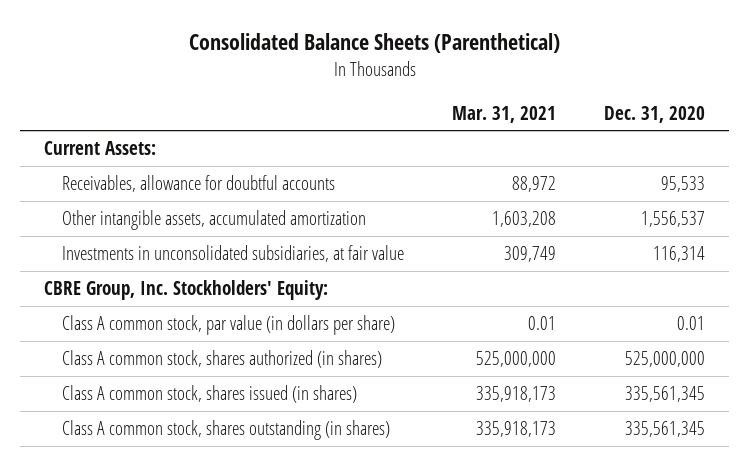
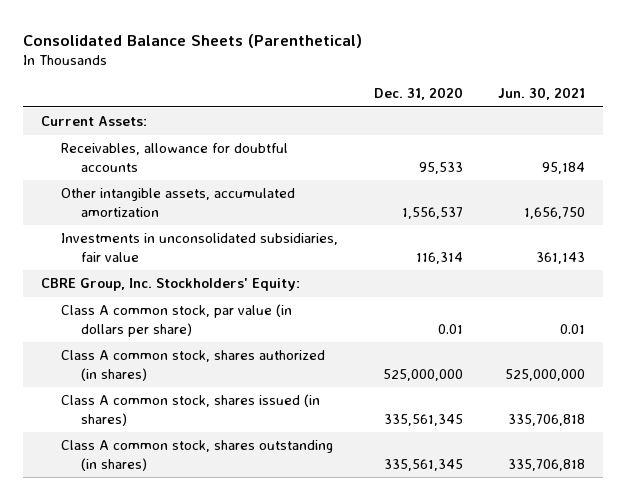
[452,105,557,123] Mar. 31, 2021 -> none
none -> [498,86,586,100] Jun. 30, 2021
[62,245,405,263] Investments in unconsolidated subsidiaries, at fair value -> [61,233,339,262] Investments in unconsolidated subsidiaries, fair value

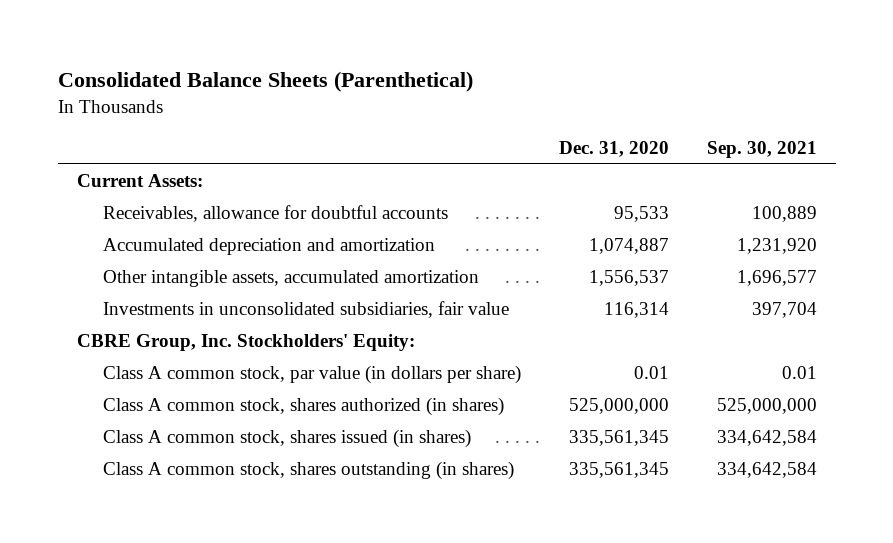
[498,86,586,100] Jun. 30, 2021 -> none
none -> [706,141,817,159] Sep. 30, 2021
none -> [102,238,435,256] Accumulated depreciation and amortization

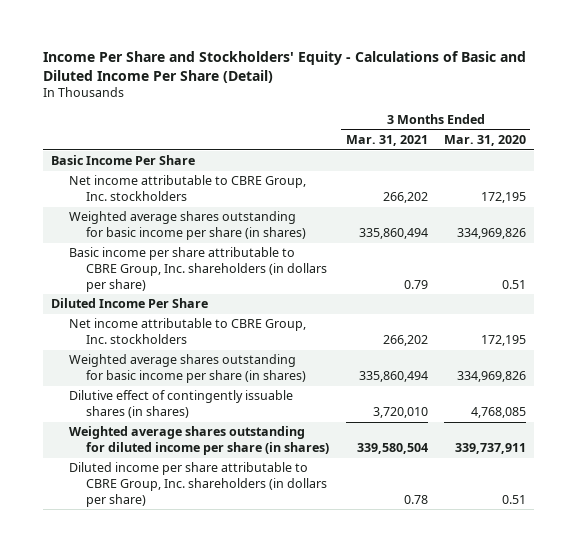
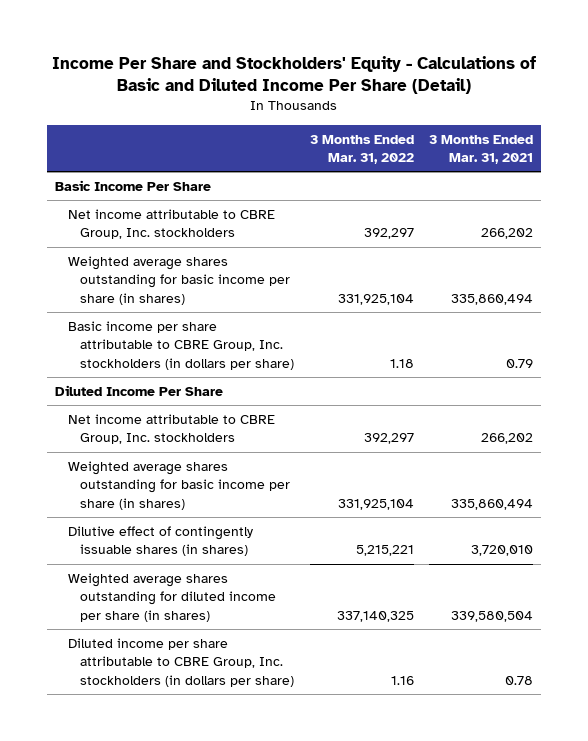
[443,135,526,147] Mar. 31, 2020 -> none
none -> [309,134,414,164] 3 Months Ended Mar. 31, 2022
[68,247,328,292] Basic income per share attributable to CBRE Group, Inc. shareholders (in dollars per share) -> [67,320,295,370] Basic income per share attributable to CBRE Group, Inc. stockholders (in dollars per share)
[68,462,328,507] Diluted income per share attributable to CBRE Group, Inc. shareholders (in dollars per share) -> [67,637,295,687] Diluted income per share attributable to CBRE Group, Inc. stockholders (in dollars per share)

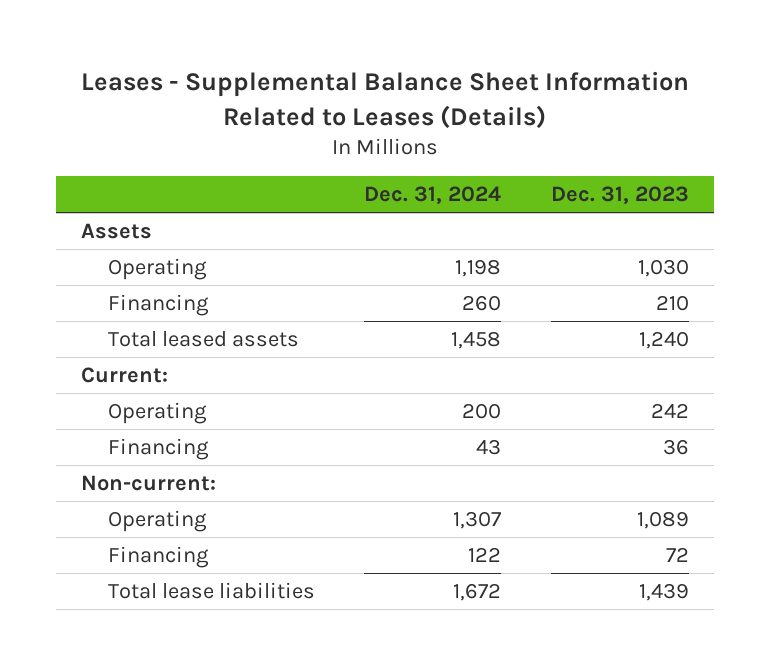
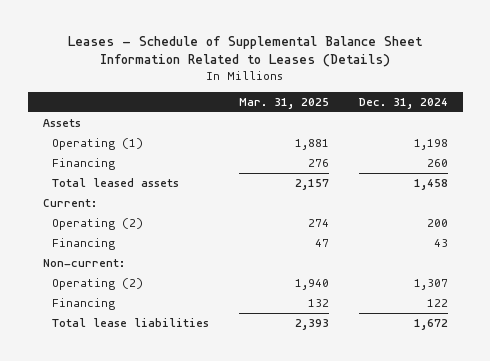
[80,71,689,129] Leases - Supplemental Balance Sheet Information Related to Leases (Details) -> [68,35,424,68] Leases - Schedule of Supplemental Balance Sheet Information Related to Leases (Details)
[550,186,689,205] Dec. 31, 2023 -> none
none -> [238,97,329,109] Mar. 31, 2025
[107,257,207,280] Operating -> [52,138,144,151] Operating (1)
[107,401,207,424] Operating -> [52,218,144,231] Operating (2)
[107,509,207,532] Operating -> [52,278,144,291] Operating (2)

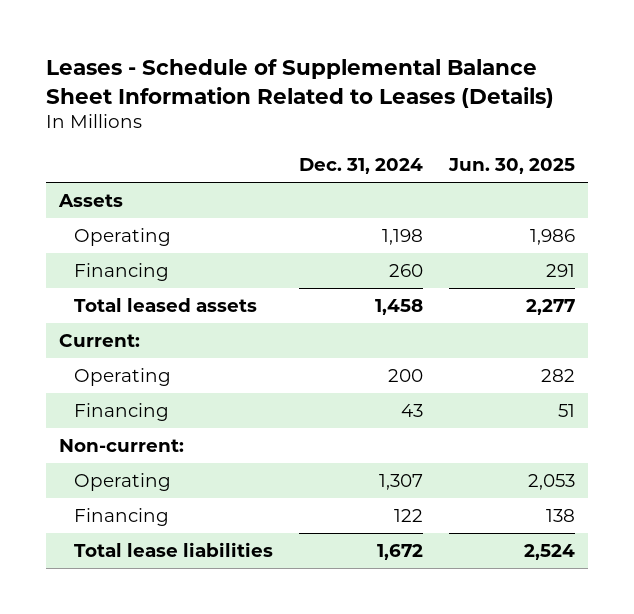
[238,97,329,109] Mar. 31, 2025 -> none
none -> [447,157,575,174] Jun. 30, 2025
[52,138,144,151] Operating (1) -> [74,228,172,247] Operating
[52,218,144,231] Operating (2) -> [74,368,172,387] Operating
[52,278,144,291] Operating (2) -> [74,473,172,492] Operating

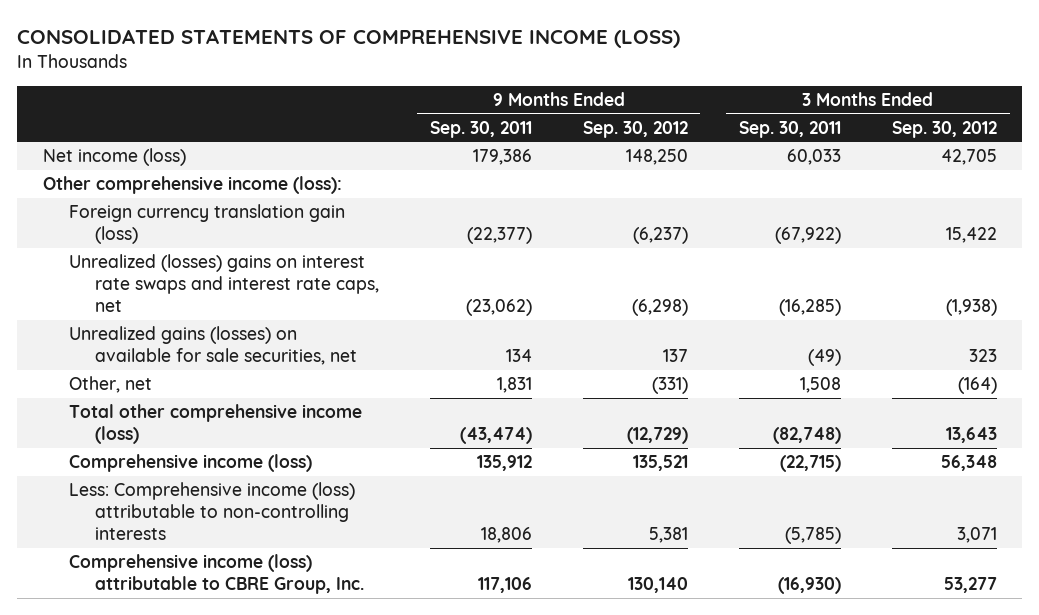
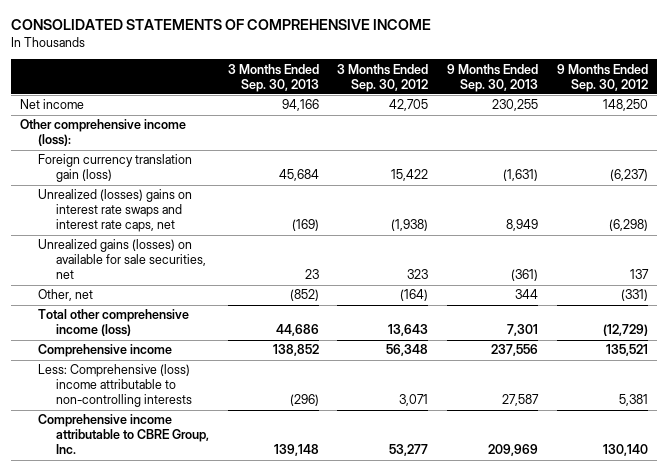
[17,29,681,49] CONSOLIDATED STATEMENTS OF COMPREHENSIVE INCOME (LOSS) -> [10,18,431,30] CONSOLIDATED STATEMENTS OF COMPREHENSIVE INCOME
[429,120,532,138] Sep. 30, 2011 -> none
[738,120,841,138] Sep. 30, 2011 -> none
none -> [227,63,319,92] 3 Months Ended Sep. 30, 2013
none -> [446,63,538,92] 9 Months Ended Sep. 30, 2013
[42,148,186,167] Net income (loss) -> [19,99,84,110] Net income
[68,454,312,473] Comprehensive income (loss) -> [37,344,172,358] Comprehensive income
[68,482,355,541] Less: Comprehensive income (loss) attributable to non-controlling interests -> [37,364,192,408] Less: Comprehensive (loss) income attributable to non-controlling interests
[68,554,364,595] Comprehensive income (loss) attributable to CBRE Group, Inc. -> [37,414,209,455] Comprehensive income attributable to CBRE Group, Inc.

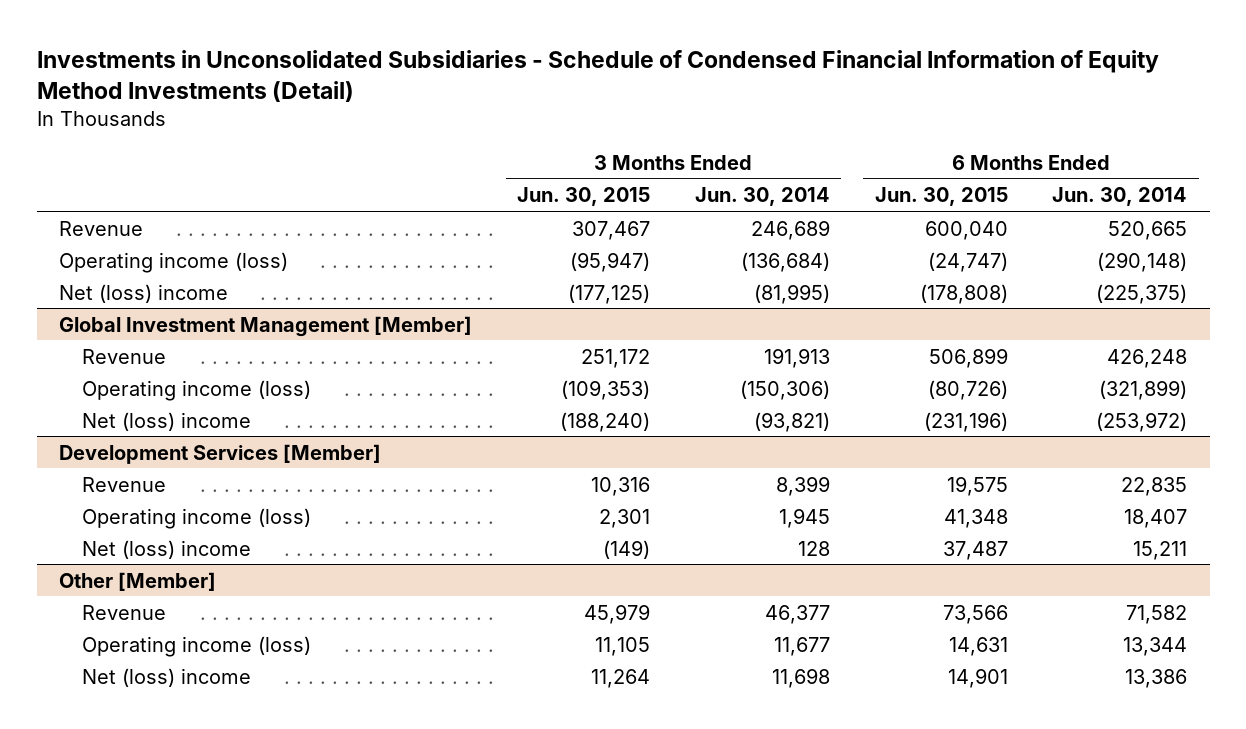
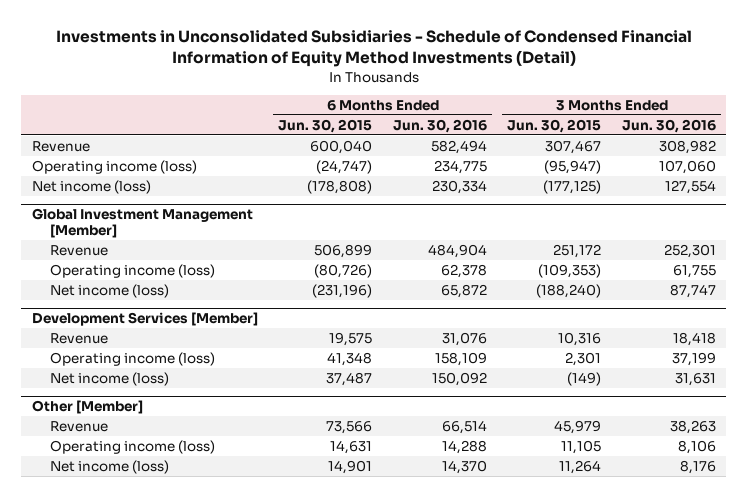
[694,187,830,207] Jun. 30, 2014 -> none
[1052,187,1188,207] Jun. 30, 2014 -> none
none -> [392,118,487,133] Jun. 30, 2016
none -> [622,118,717,133] Jun. 30, 2016
[58,283,228,303] Net (loss) income -> [31,179,151,194] Net income (loss)
[81,411,251,431] Net (loss) income -> [49,283,169,298] Net income (loss)
[81,539,251,559] Net (loss) income -> [49,371,169,386] Net income (loss)
[81,667,251,687] Net (loss) income -> [49,459,169,474] Net income (loss)

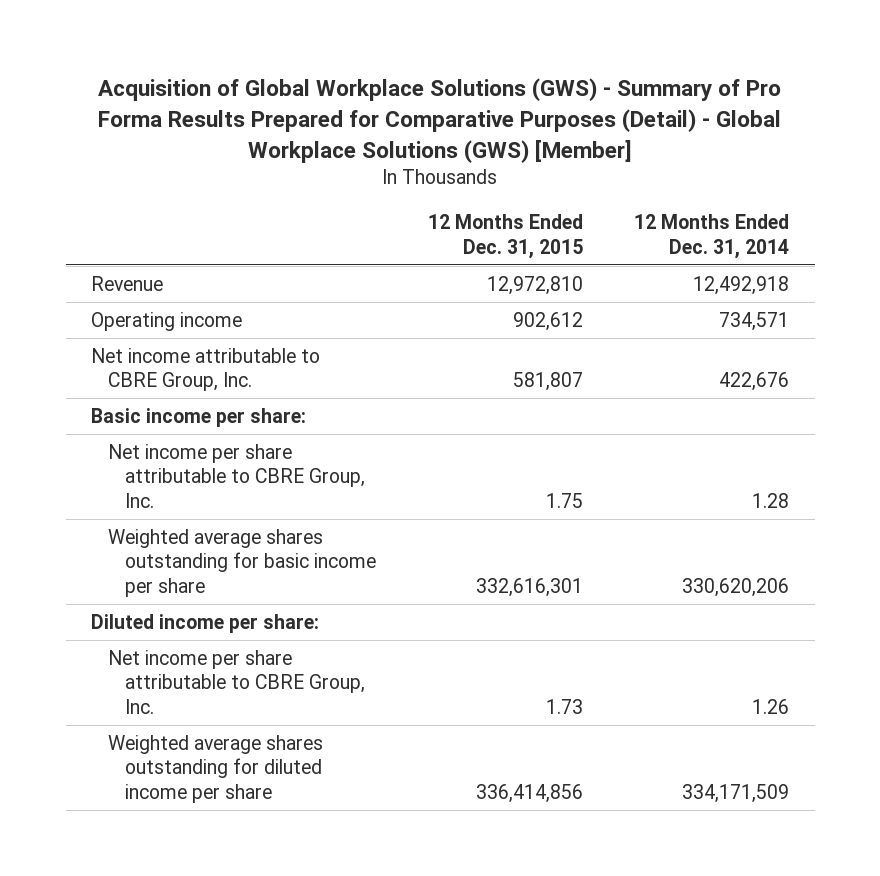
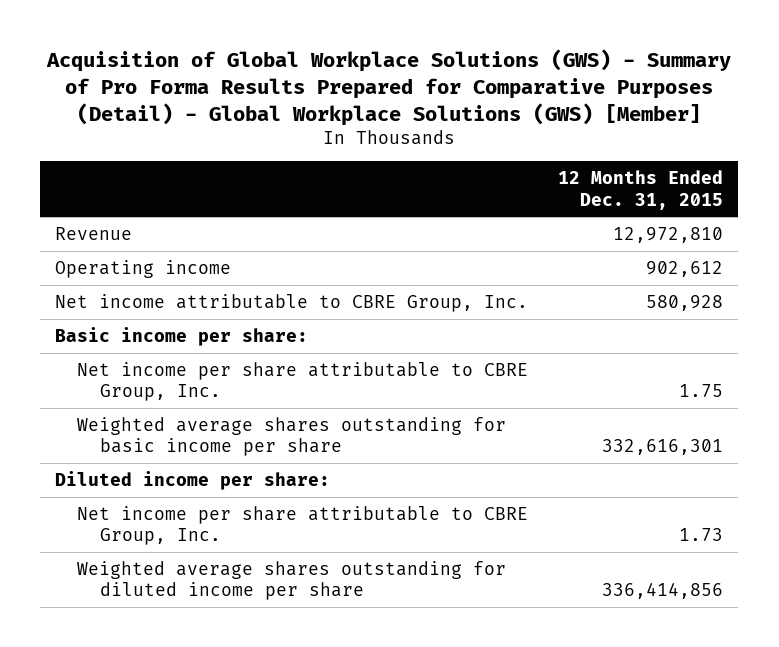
[633,214,789,259] 12 Months Ended Dec. 31, 2014 -> none
[512,372,583,392] 581,807 -> [646,294,724,311] 580,928

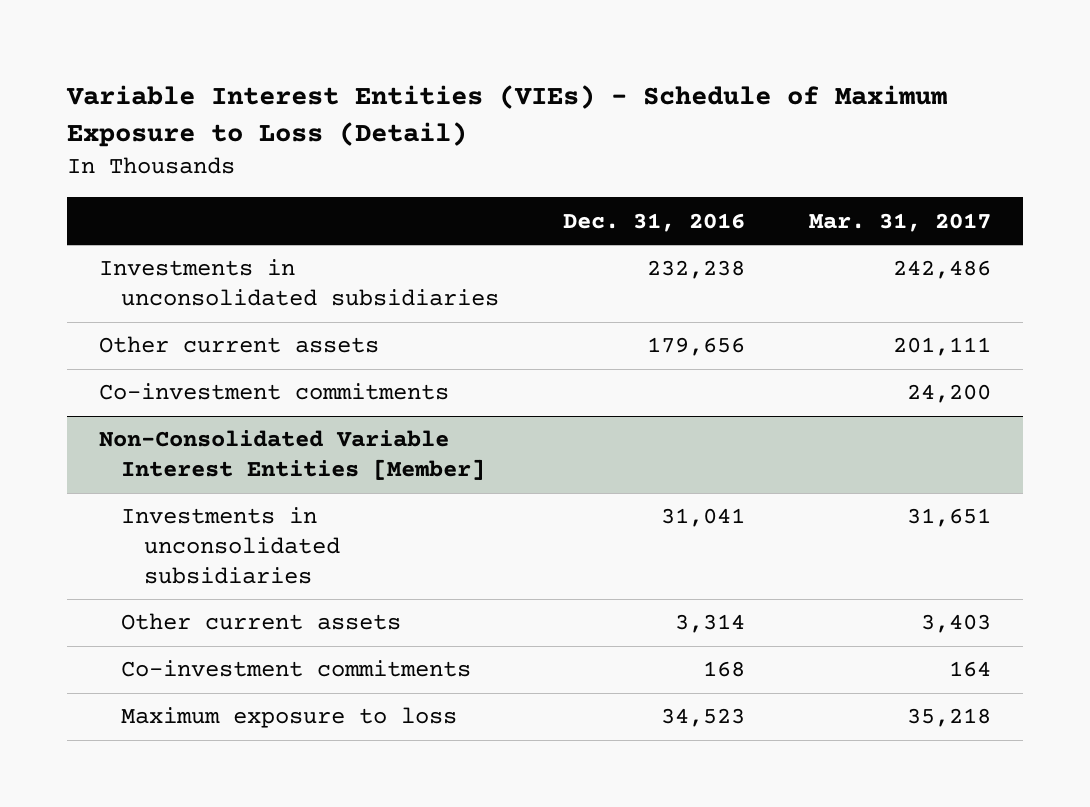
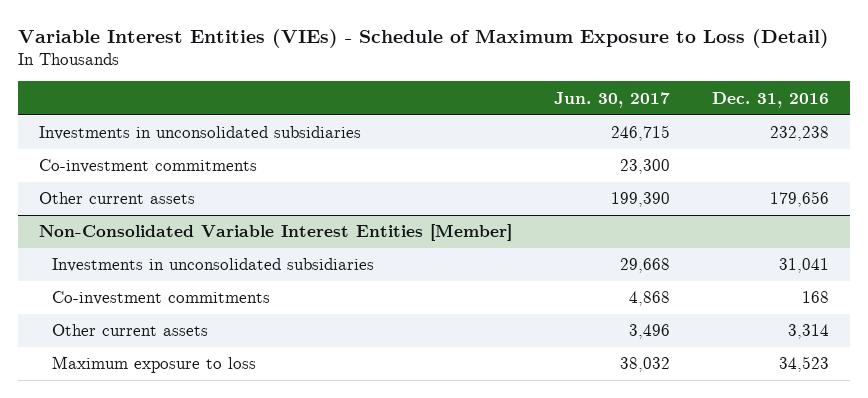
[809,212,992,232] Mar. 31, 2017 -> none
none -> [553,91,670,108] Jun. 30, 2017
[98,336,379,354] Other current assets -> [38,192,195,205] Other current assets
[121,613,402,631] Other current assets -> [52,324,209,337] Other current assets

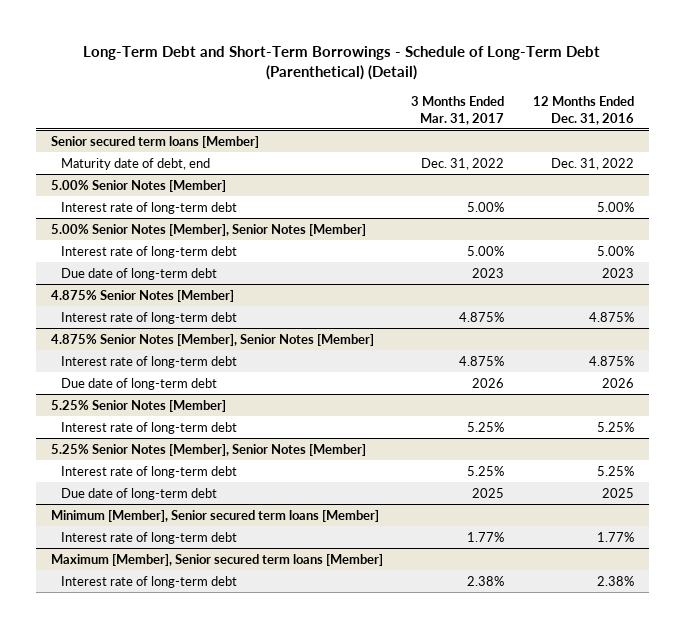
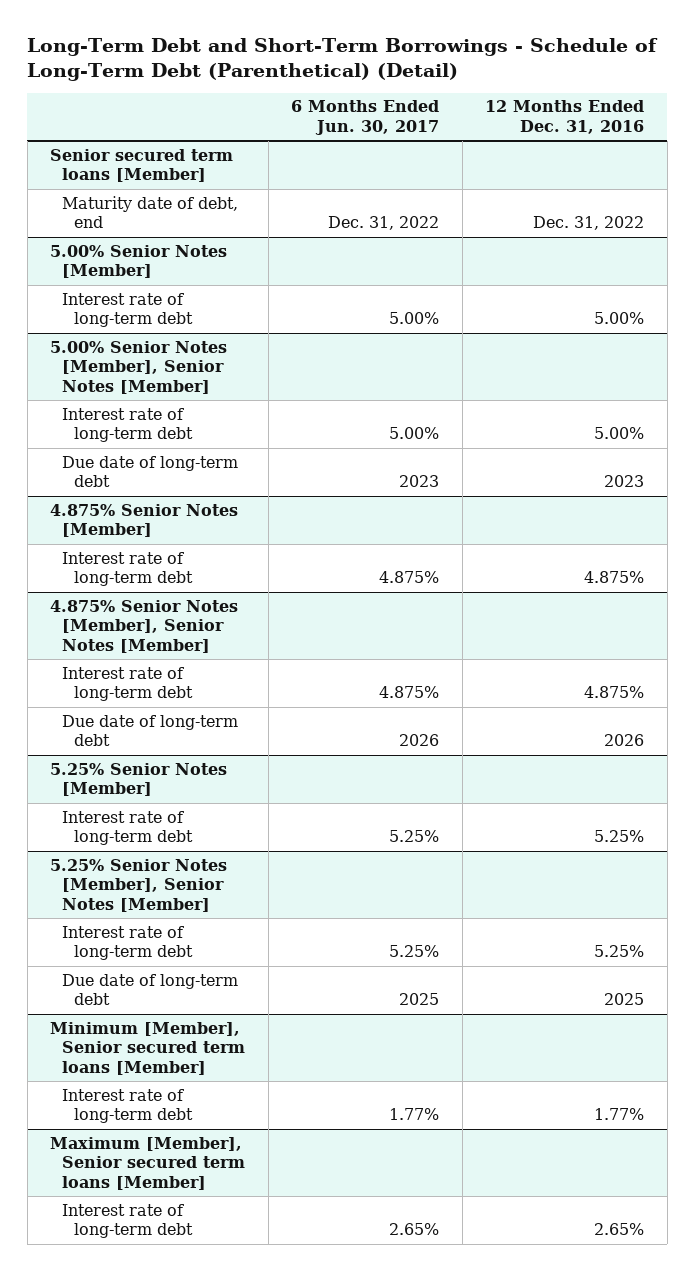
[411,95,505,125] 3 Months Ended Mar. 31, 2017 -> none
none -> [291,100,440,136] 6 Months Ended Jun. 30, 2017
[597,575,635,586] 2.38% -> [594,1223,645,1236] 2.65%

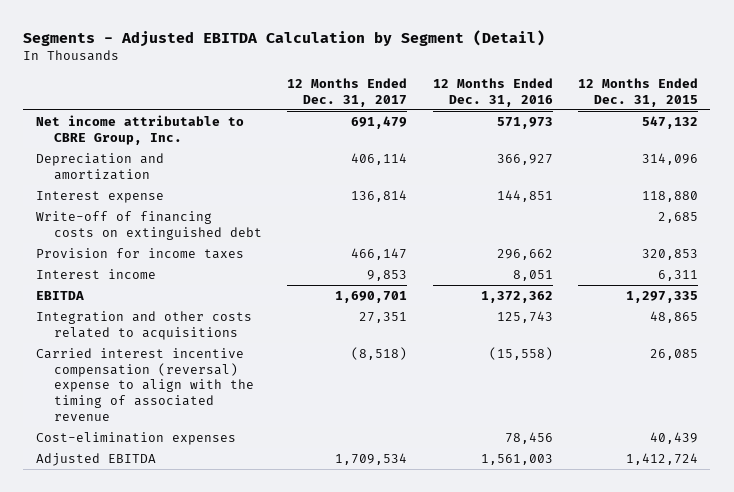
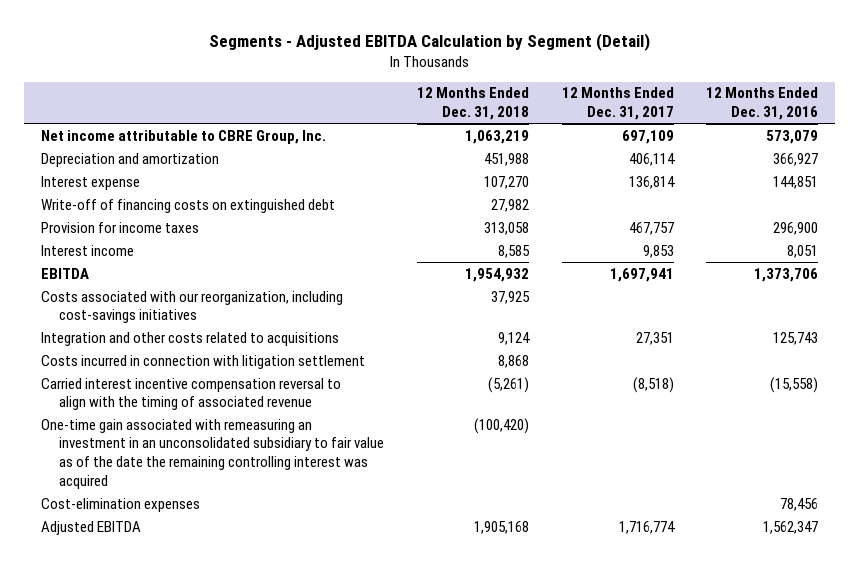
[577,77,698,107] 12 Months Ended Dec. 31, 2015 -> none
none -> [416,87,529,121] 12 Months Ended Dec. 31, 2018
[351,116,408,130] 691,479 -> [621,129,674,144] 697,109
[496,117,553,130] 571,973 -> [766,129,819,144] 573,079
[351,248,408,261] 466,147 -> [628,221,674,235] 467,757
[496,249,553,261] 296,662 -> [773,221,819,235] 296,900
[335,291,408,304] 1,690,701 -> [609,267,674,282] 1,697,941
[480,291,553,304] 1,372,362 -> [754,267,819,282] 1,373,706
none -> [40,290,343,324] Costs associated with our reorganization, including cost-savings initiatives
none -> [40,354,365,369] Costs incurred in connection with litigation settlement
[36,348,254,421] Carried interest incentive compensation (reversal) expense to align with the timing of associated revenue -> [40,377,341,411] Carried interest incentive compensation reversal to align with the timing of associated revenue
none -> [40,418,385,490] One-time gain associated with remeasuring an investment in an unconsolidated subsidiary to fair value as of the date the remaining controlling interest was acquired
[335,453,408,466] 1,709,534 -> [618,520,675,534] 1,716,774
[480,454,553,466] 1,561,003 -> [763,520,819,534] 1,562,347

